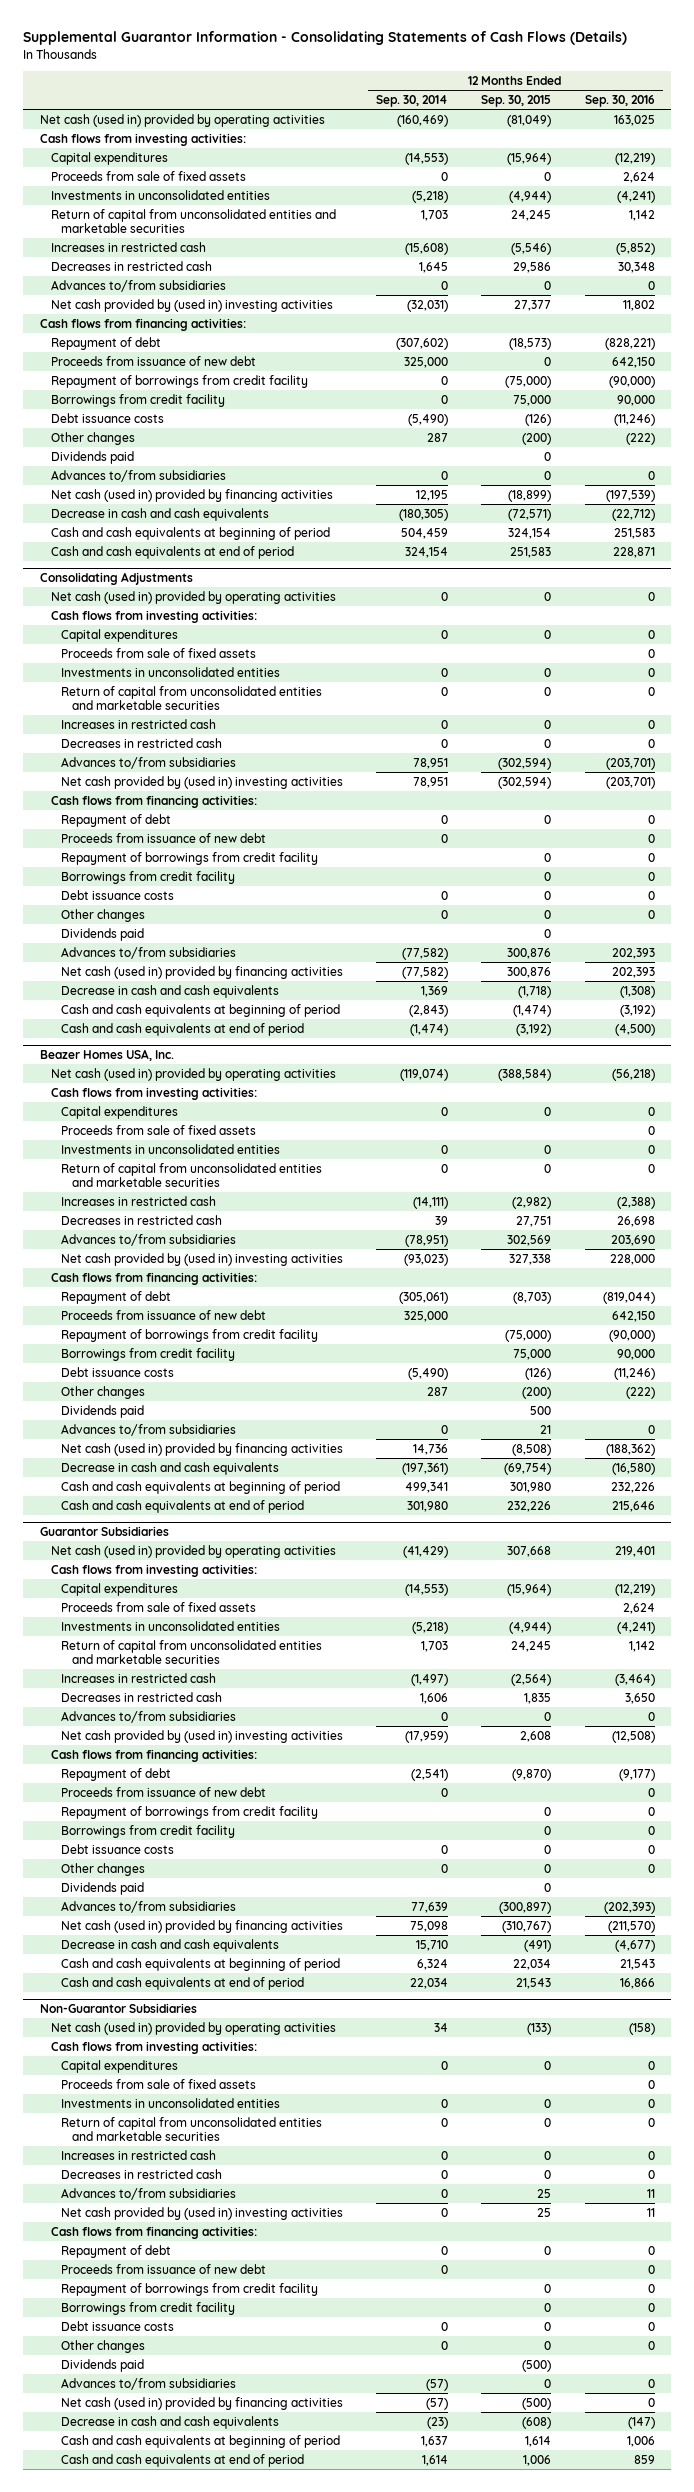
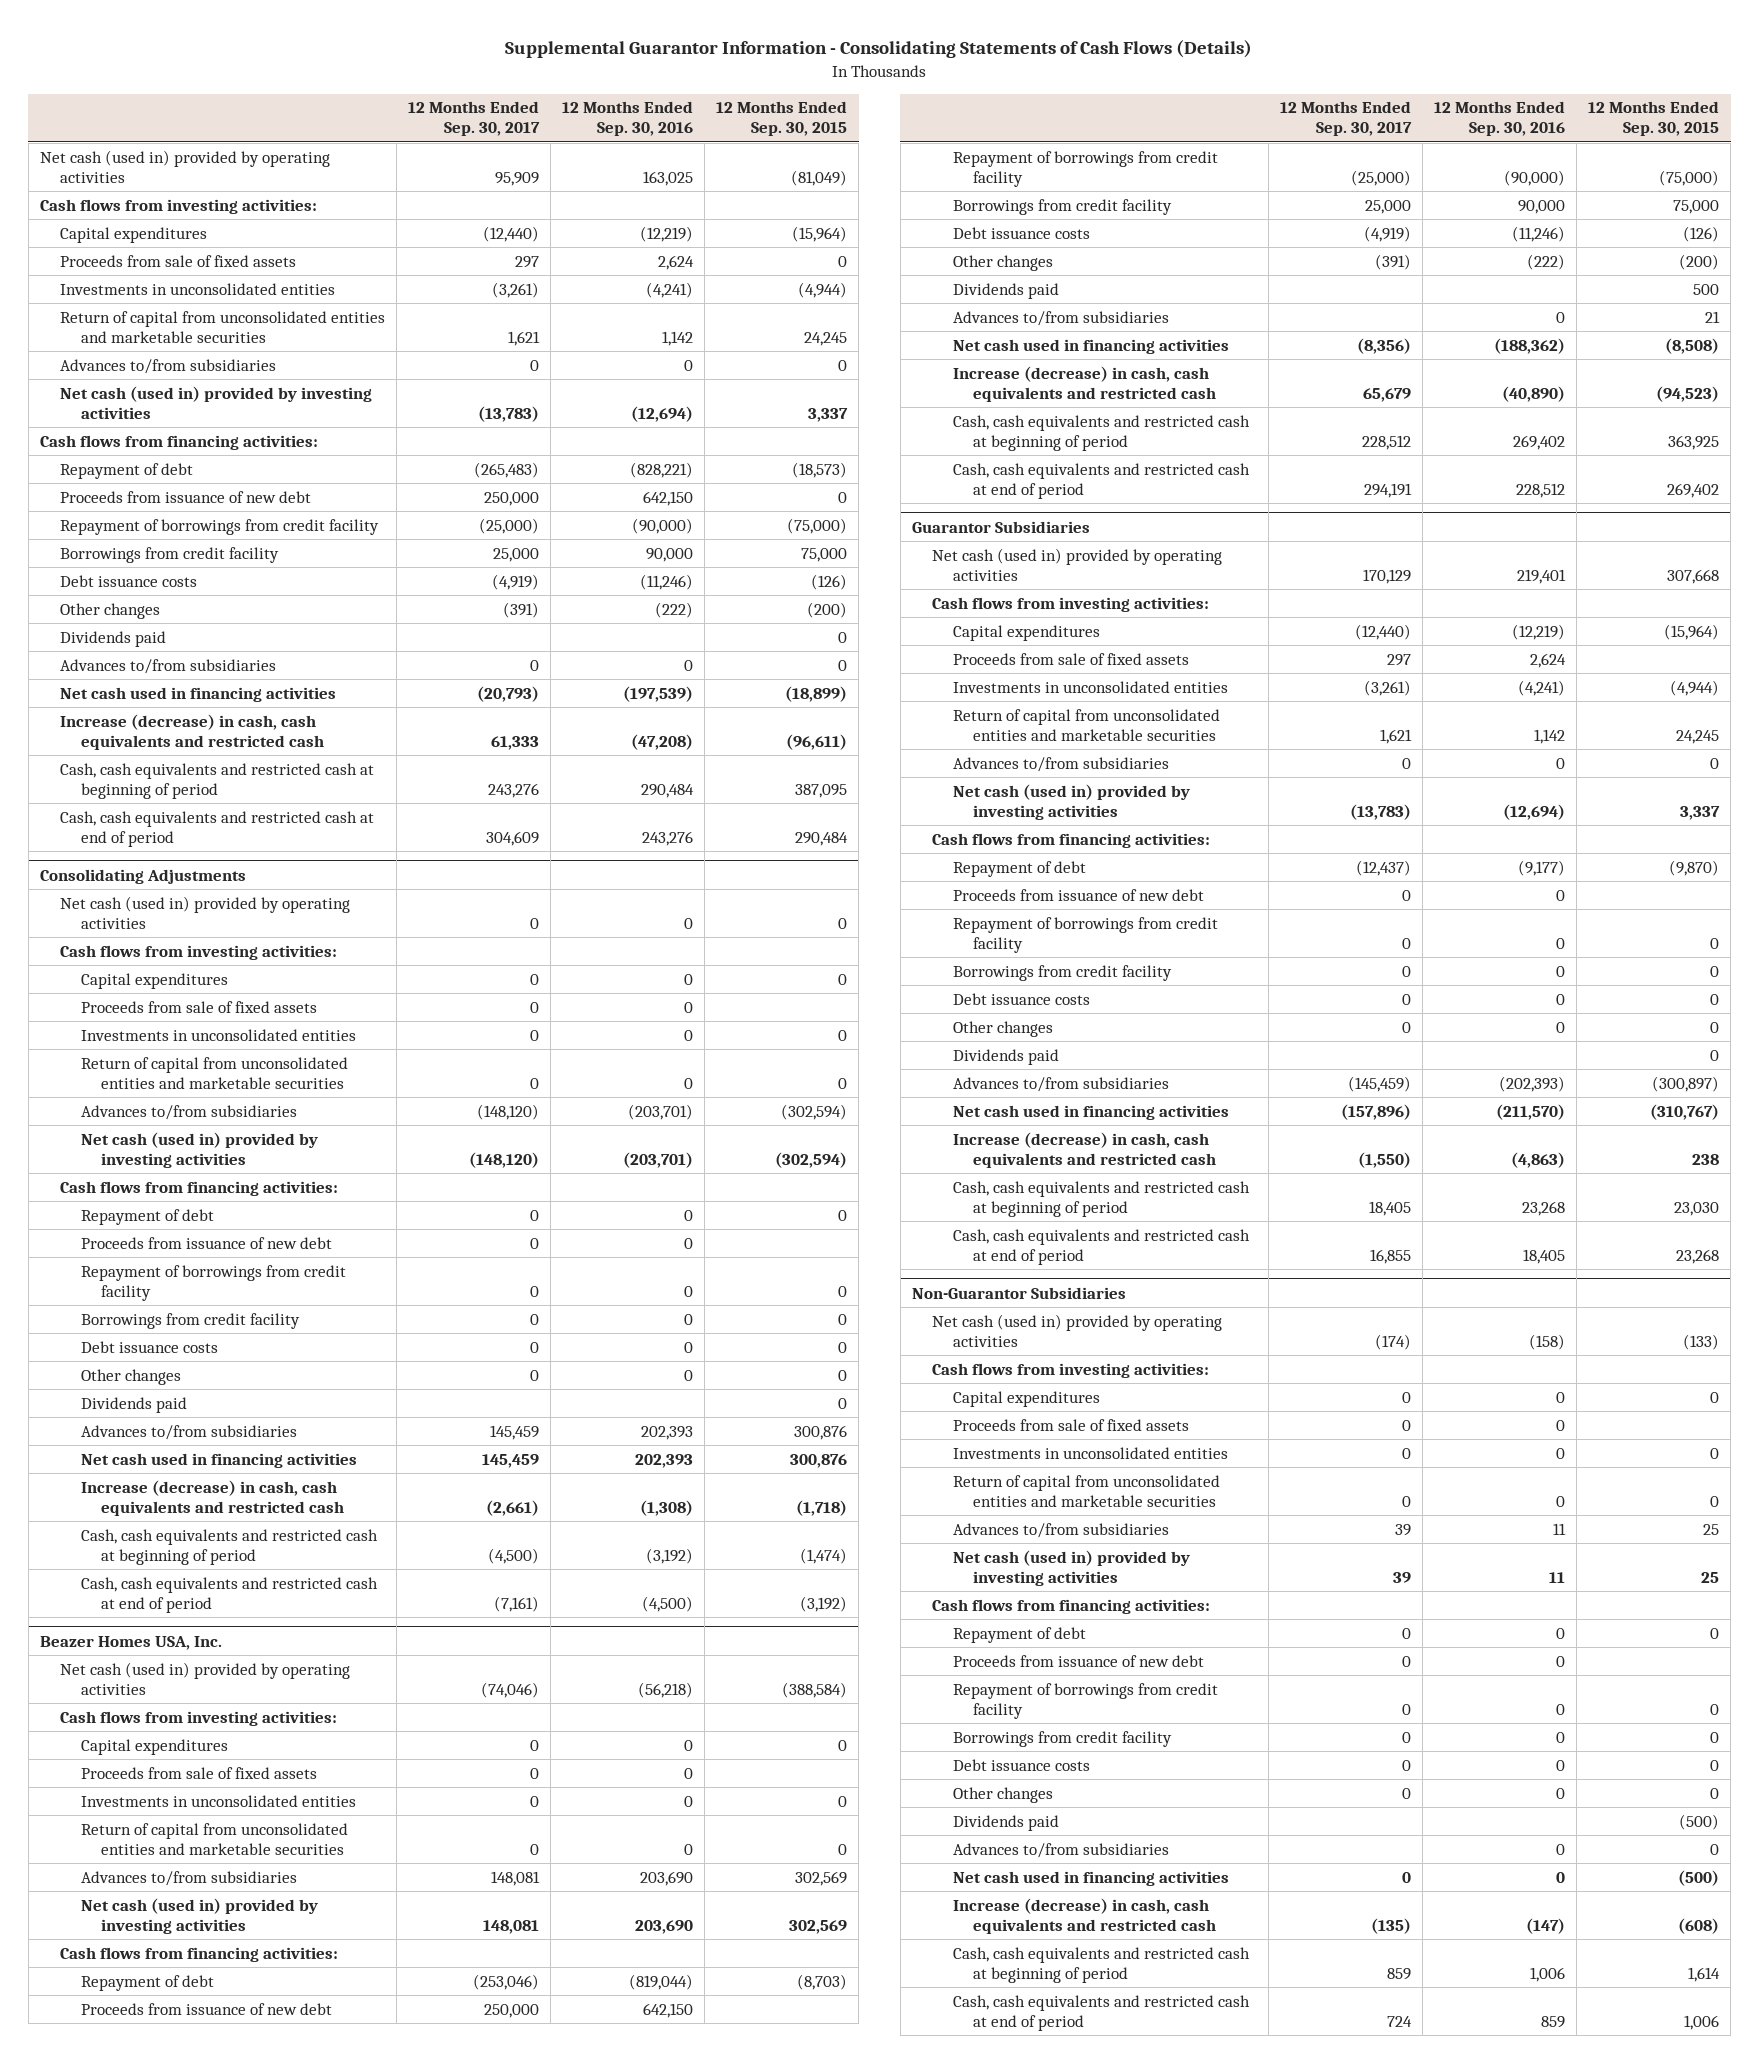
[376,94,449,107] Sep. 30, 2014 -> none
none -> [408,101,541,137] 12 Months Ended Sep. 30, 2017
[50,241,206,252] Increases in restricted cash -> none
[50,260,212,271] Decreases in restricted cash -> none
[50,298,333,312] Net cash provided by (used in) investing activities -> [60,385,373,419] Net cash (used in) provided by investing activities
[514,299,552,311] 27,377 -> [808,407,849,422] 3,337
[622,299,655,311] 11,802 -> [631,405,694,422] (12,694)
[50,488,333,502] Net cash (used in) provided by financing activities -> [60,686,337,702] Net cash used in financing activities
[50,507,269,521] Decrease in cash and cash equivalents -> [60,713,324,750] Increase (decrease) in cash, cash equivalents and restricted cash
[508,508,552,521] (72,571) -> [786,733,848,750] (96,611)
[611,508,655,521] (22,712) -> [631,733,694,750] (47,208)
[50,526,330,540] Cash and cash equivalents at beginning of period -> [60,762,375,799] Cash, cash equivalents and restricted cash at beginning of period
[508,527,552,539] 324,154 -> [795,783,848,798] 387,095
[613,527,655,539] 251,583 -> [641,783,695,798] 290,484
[50,545,294,559] Cash and cash equivalents at end of period -> [60,810,375,847] Cash, cash equivalents and restricted cash at end of period
[510,546,552,558] 251,583 -> [795,831,849,846] 290,484
[612,546,655,558] 228,871 -> [642,830,694,846] 243,276
[61,718,217,729] Increases in restricted cash -> none
[61,737,223,748] Decreases in restricted cash -> none
[61,775,344,789] Net cash provided by (used in) investing activities -> [80,1131,318,1168] Net cash (used in) provided by investing activities
[61,965,344,979] Net cash (used in) provided by financing activities -> [80,1452,357,1468] Net cash used in financing activities
[61,984,280,998] Decrease in cash and cash equivalents -> [80,1479,345,1516] Increase (decrease) in cash, cash equivalents and restricted cash
[61,1003,341,1017] Cash and cash equivalents at beginning of period -> [80,1528,378,1565] Cash, cash equivalents and restricted cash at beginning of period
[61,1022,305,1036] Cash and cash equivalents at end of period -> [80,1576,378,1613] Cash, cash equivalents and restricted cash at end of period
[61,1195,217,1206] Increases in restricted cash -> none
[61,1214,223,1225] Decreases in restricted cash -> none
[61,1252,344,1266] Net cash provided by (used in) investing activities -> [80,1897,318,1934] Net cash (used in) provided by investing activities
[509,1253,552,1265] 327,338 -> [789,1919,848,1934] 302,569
[609,1253,655,1265] 228,000 -> [635,1919,694,1934] 203,690
[61,1442,344,1456] Net cash (used in) provided by financing activities -> [952,338,1229,354] Net cash used in financing activities
[61,1461,280,1475] Decrease in cash and cash equivalents -> [952,365,1217,402] Increase (decrease) in cash, cash equivalents and restricted cash
[504,1462,552,1475] (69,754) -> [1656,385,1720,402] (94,523)
[611,1462,655,1475] (16,580) -> [1502,385,1566,402] (40,890)
[61,1480,341,1494] Cash and cash equivalents at beginning of period -> [952,414,1250,451] Cash, cash equivalents and restricted cash at beginning of period
[510,1481,552,1493] 301,980 -> [1668,434,1720,450] 363,925
[610,1481,655,1493] 232,226 -> [1513,434,1566,450] 269,402
[61,1499,305,1513] Cash and cash equivalents at end of period -> [952,462,1250,499] Cash, cash equivalents and restricted cash at end of period
[507,1500,552,1512] 232,226 -> [1667,482,1720,498] 269,402
[611,1500,655,1512] 215,646 -> [1516,482,1566,498] 228,512
[61,1672,217,1683] Increases in restricted cash -> none
[61,1691,223,1702] Decreases in restricted cash -> none
[61,1729,344,1743] Net cash provided by (used in) investing activities -> [952,783,1190,820] Net cash (used in) provided by investing activities
[520,1730,552,1742] 2,608 -> [1680,805,1721,820] 3,337
[611,1730,655,1743] (12,508) -> [1503,803,1566,820] (12,694)
[61,1919,344,1933] Net cash (used in) provided by financing activities -> [952,1104,1229,1120] Net cash used in financing activities
[61,1938,280,1952] Decrease in cash and cash equivalents -> [952,1131,1217,1168] Increase (decrease) in cash, cash equivalents and restricted cash
[524,1939,552,1952] (491) -> [1692,1153,1720,1165] 238
[614,1939,655,1952] (4,677) -> [1511,1151,1566,1168] (4,863)
[61,1957,341,1971] Cash and cash equivalents at beginning of period -> [952,1180,1250,1217] Cash, cash equivalents and restricted cash at beginning of period
[513,1958,552,1970] 22,034 -> [1674,1201,1720,1216] 23,030
[619,1958,655,1970] 21,543 -> [1522,1200,1566,1216] 23,268
[61,1976,305,1990] Cash and cash equivalents at end of period -> [952,1228,1250,1265] Cash, cash equivalents and restricted cash at end of period
[516,1977,552,1989] 21,543 -> [1676,1248,1720,1264] 23,268
[619,1977,655,1989] 16,866 -> [1523,1248,1566,1264] 18,405
[61,2149,217,2160] Increases in restricted cash -> none
[61,2168,223,2179] Decreases in restricted cash -> none
[61,2206,344,2220] Net cash provided by (used in) investing activities -> [952,1549,1190,1586] Net cash (used in) provided by investing activities
[61,2396,344,2410] Net cash (used in) provided by financing activities -> [952,1870,1229,1886] Net cash used in financing activities
[61,2415,280,2429] Decrease in cash and cash equivalents -> [952,1897,1217,1934] Increase (decrease) in cash, cash equivalents and restricted cash
[61,2434,341,2448] Cash and cash equivalents at beginning of period -> [952,1946,1250,1983] Cash, cash equivalents and restricted cash at beginning of period
[61,2453,305,2467] Cash and cash equivalents at end of period -> [952,1994,1250,2031] Cash, cash equivalents and restricted cash at end of period

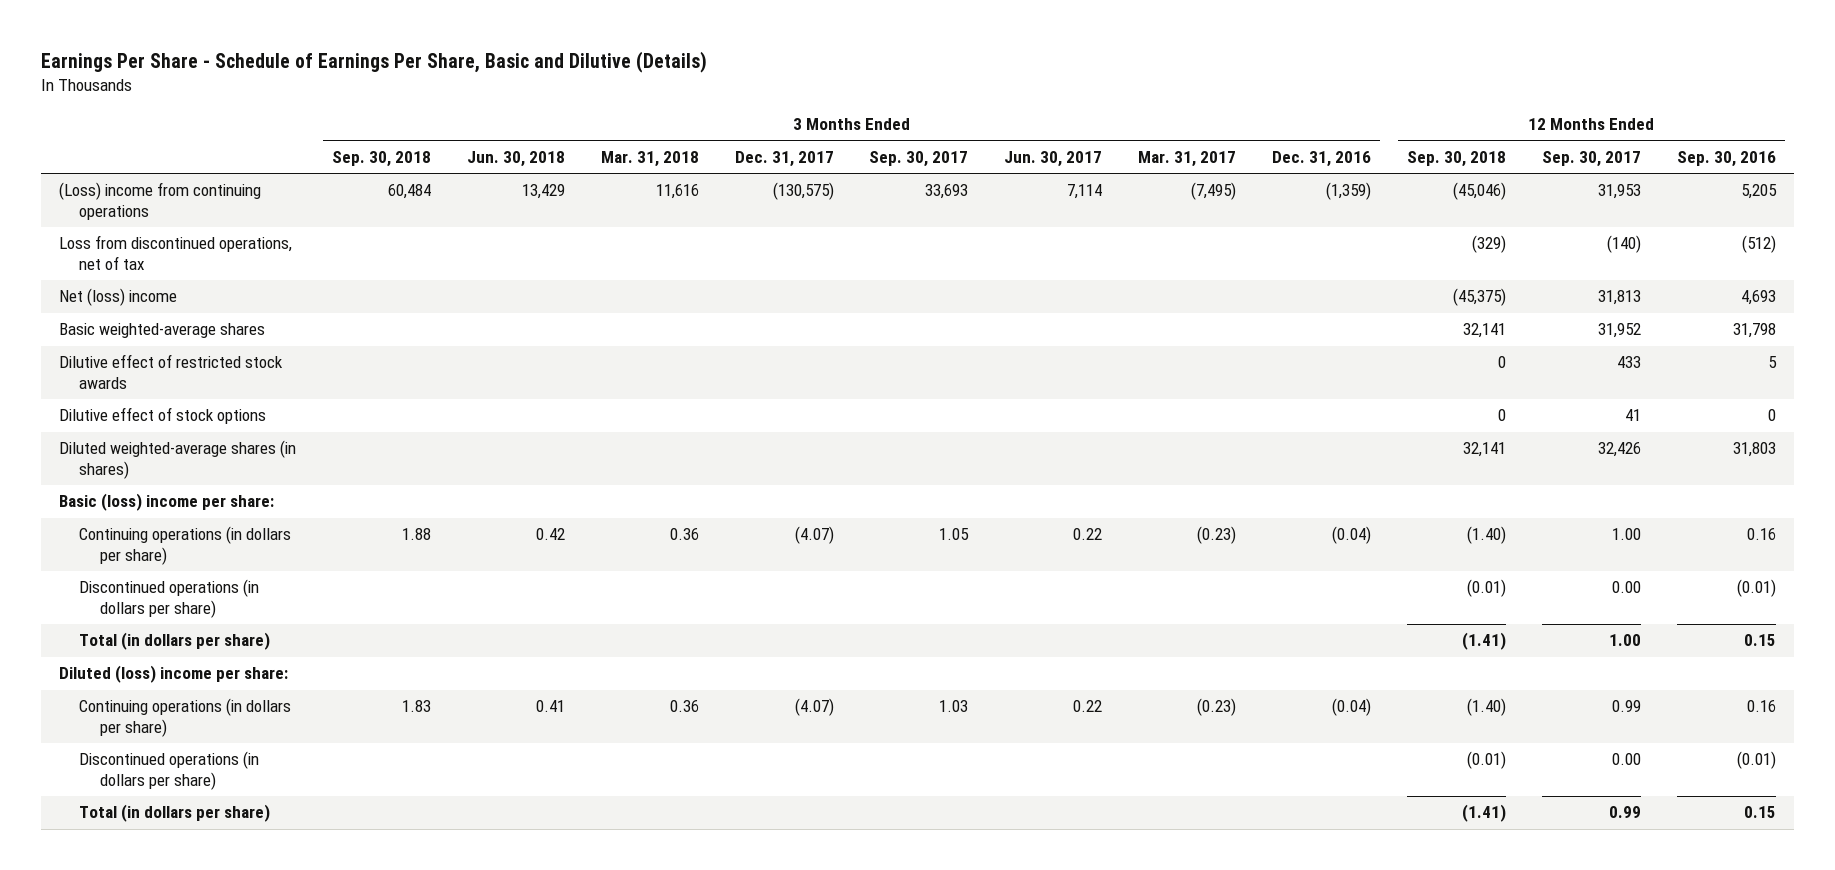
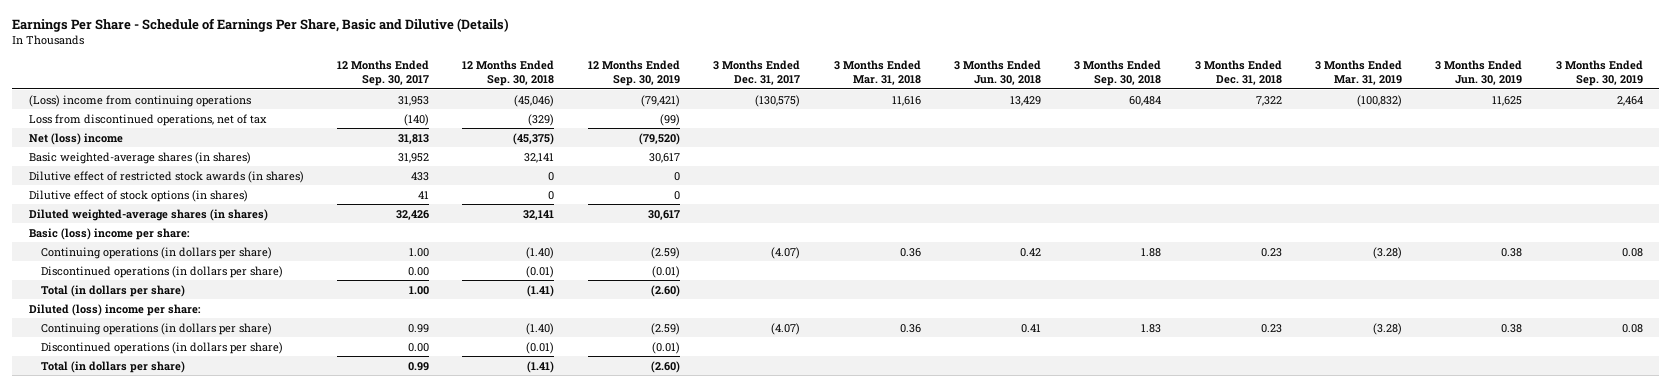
[869,151,969,168] Sep. 30, 2017 -> none
[1004,151,1103,168] Jun. 30, 2017 -> none
[1138,151,1237,168] Mar. 31, 2017 -> none
[1272,151,1372,168] Dec. 31, 2016 -> none
[1676,151,1776,168] Sep. 30, 2016 -> none
none -> [587,60,680,87] 12 Months Ended Sep. 30, 2019
none -> [1194,60,1282,86] 3 Months Ended Dec. 31, 2018
none -> [1315,60,1403,86] 3 Months Ended Mar. 31, 2019
none -> [1435,60,1523,86] 3 Months Ended Jun. 30, 2019
none -> [1555,60,1643,87] 3 Months Ended Sep. 30, 2019
[59,323,266,339] Basic weighted-average shares -> [28,151,251,164] Basic weighted-average shares (in shares)
[59,354,284,390] Dilutive effect of restricted stock awards -> [28,170,304,183] Dilutive effect of restricted stock awards (in shares)
[59,407,267,425] Dilutive effect of stock options -> [28,189,248,202] Dilutive effect of stock options (in shares)

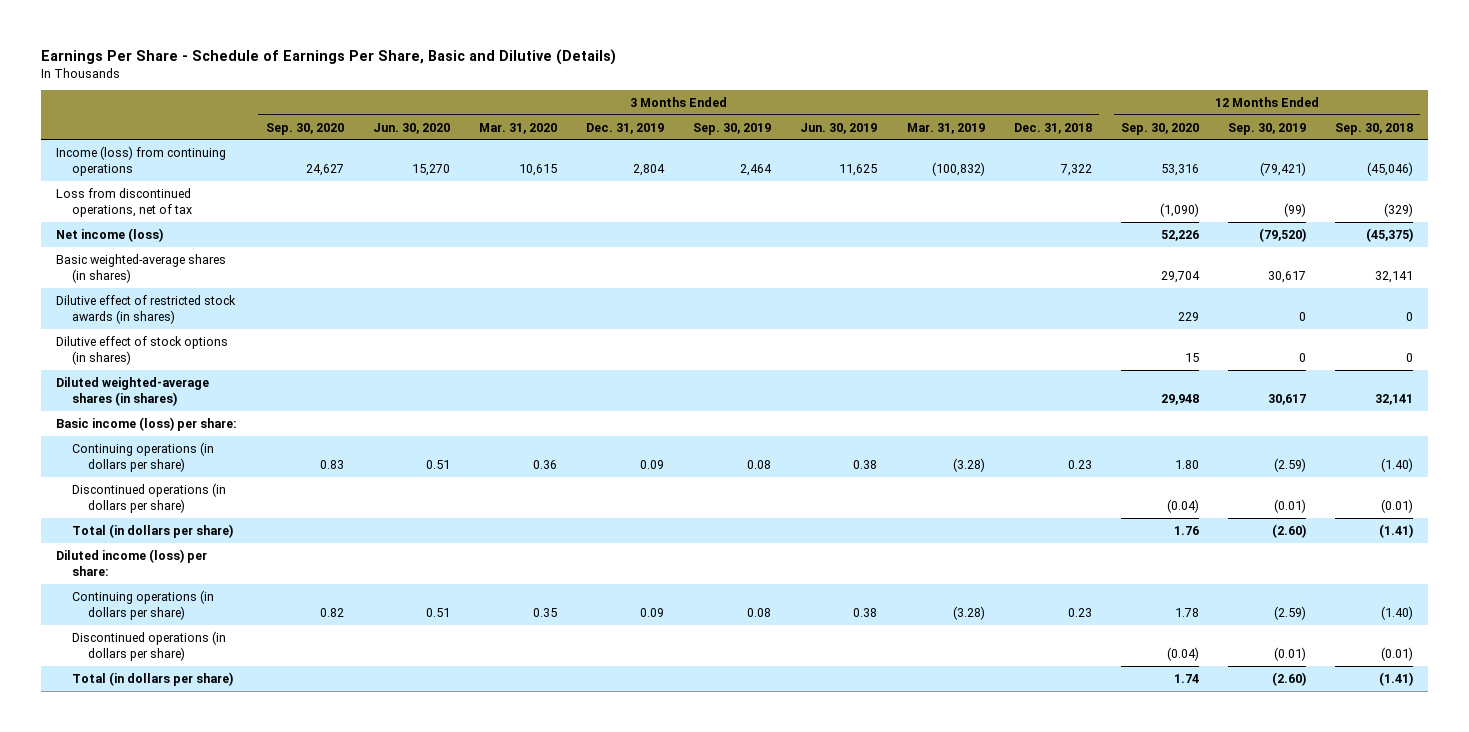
[337,60,430,87] 12 Months Ended Sep. 30, 2017 -> none
[713,60,801,86] 3 Months Ended Dec. 31, 2017 -> none
[833,60,921,86] 3 Months Ended Mar. 31, 2018 -> none
[953,60,1041,86] 3 Months Ended Jun. 30, 2018 -> none
[1074,60,1162,87] 3 Months Ended Sep. 30, 2018 -> none
none -> [265,122,344,135] Sep. 30, 2020
none -> [372,122,450,134] Jun. 30, 2020
none -> [479,122,558,134] Mar. 31, 2020
none -> [586,122,665,134] Dec. 31, 2019
none -> [1120,122,1199,135] Sep. 30, 2020
[28,94,251,107] (Loss) income from continuing operations -> [55,145,226,176] Income (loss) from continuing operations
[28,132,123,145] Net (loss) income -> [55,227,163,242] Net income (loss)
[28,227,190,240] Basic (loss) income per share: -> [55,416,237,431] Basic income (loss) per share:
[28,303,201,316] Diluted (loss) income per share: -> [55,548,207,576] Diluted income (loss) per share:

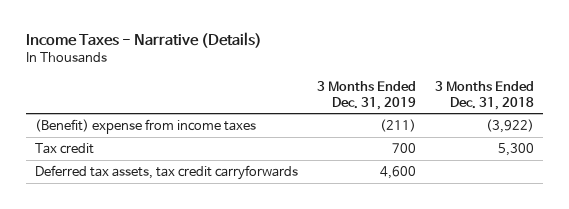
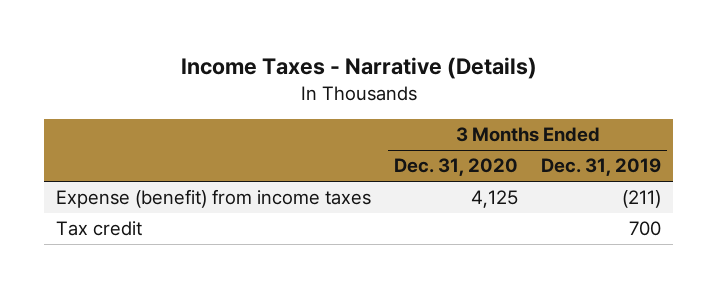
[434,80,534,110] 3 Months Ended Dec. 31, 2018 -> none
none -> [394,158,519,177] Dec. 31, 2020
[35,118,257,134] (Benefit) expense from income taxes -> [55,189,371,209] Expense (benefit) from income taxes
[35,164,299,180] Deferred tax assets, tax credit carryforwards -> none

